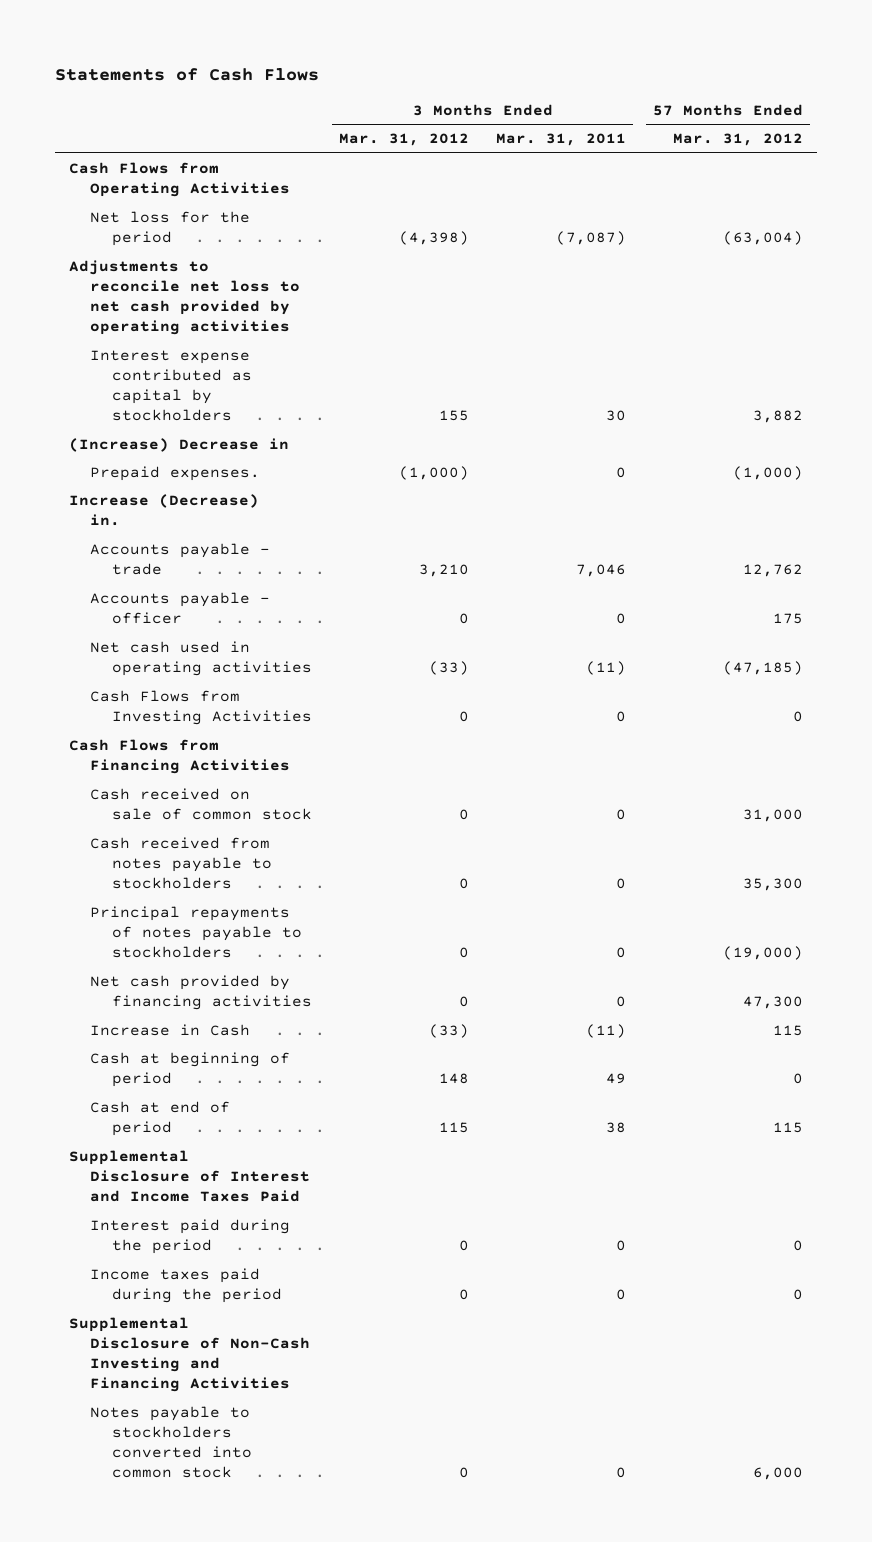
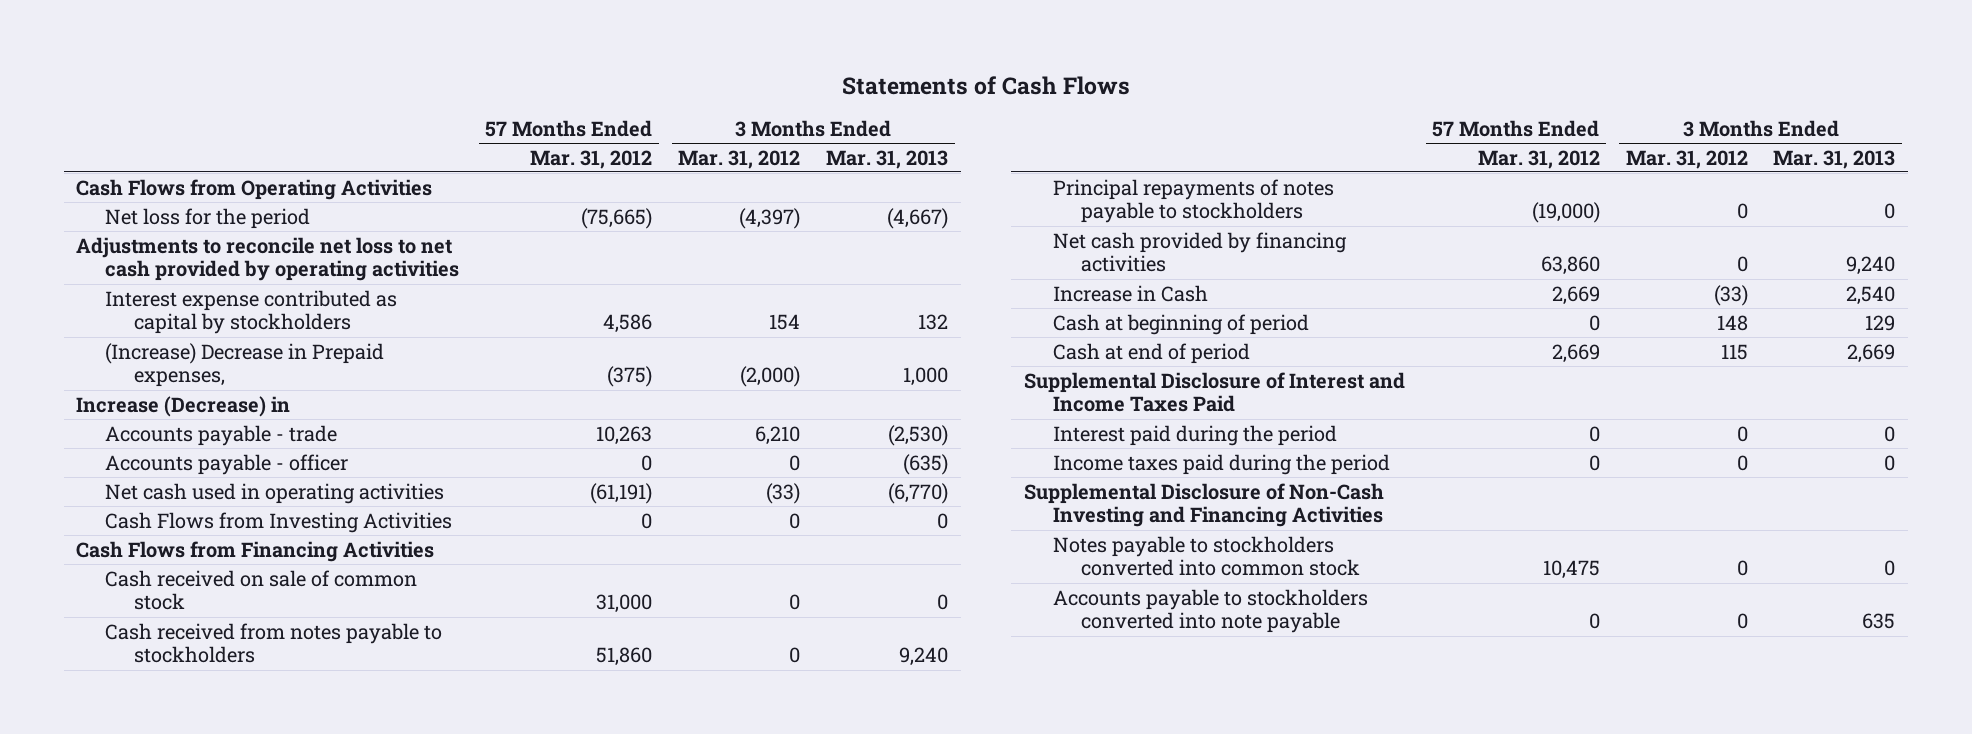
[496,133,627,147] Mar. 31, 2011 -> none
none -> [826,149,949,169] Mar. 31, 2013
[399,231,470,246] (4,398) -> [739,207,801,229] (4,397)
[723,231,804,246] (63,004) -> [581,207,653,229] (75,665)
[68,437,289,452] (Increase) Decrease in -> none
[439,410,470,422] 155 -> [769,314,801,331] 154
[753,410,804,424] 3,882 -> [603,314,653,334] 4,586
[90,465,261,481] Prepaid expenses. -> [105,342,385,388] (Increase) Decrease in Prepaid expenses,
[399,465,470,480] (1,000) -> [740,366,801,388] (2,000)
[733,465,804,480] (1,000) -> [607,366,653,388] (375)
[68,493,259,527] Increase (Decrease) in. -> [76,395,291,417] Increase (Decrease) in
[419,564,470,578] 3,210 -> [755,425,801,445] 6,210
[743,564,804,578] 12,762 -> [596,425,653,445] 10,263
[773,613,804,625] 175 -> [641,454,653,471] 0
[723,661,804,676] (47,185) -> [590,482,653,504] (61,191)
[743,878,804,892] 35,300 -> [596,647,653,667] 51,860
[743,996,804,1010] 47,300 -> [1540,256,1600,276] 63,860
[773,1024,804,1036] 115 -> [1551,285,1600,305] 2,669
[773,1122,804,1134] 115 -> [1551,343,1600,363] 2,669
[753,1467,804,1481] 6,000 -> [1542,560,1600,580] 10,475
none -> [1052,588,1368,634] Accounts payable to stockholders converted into note payable

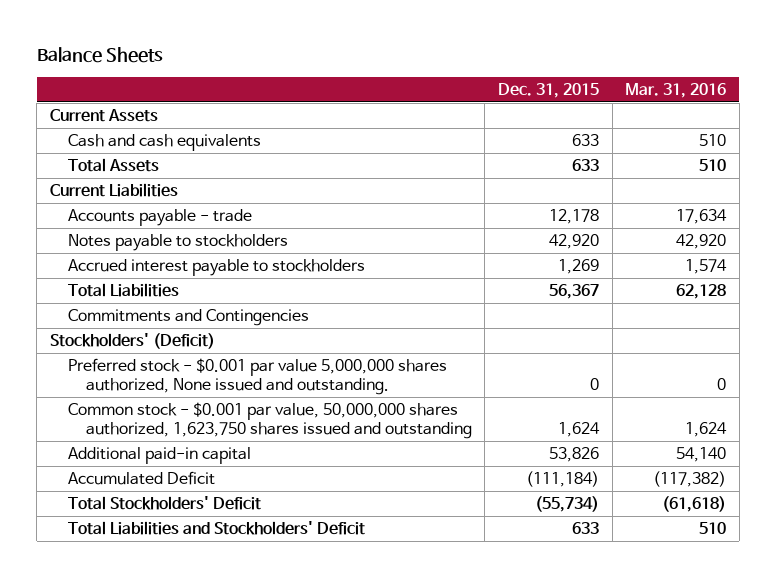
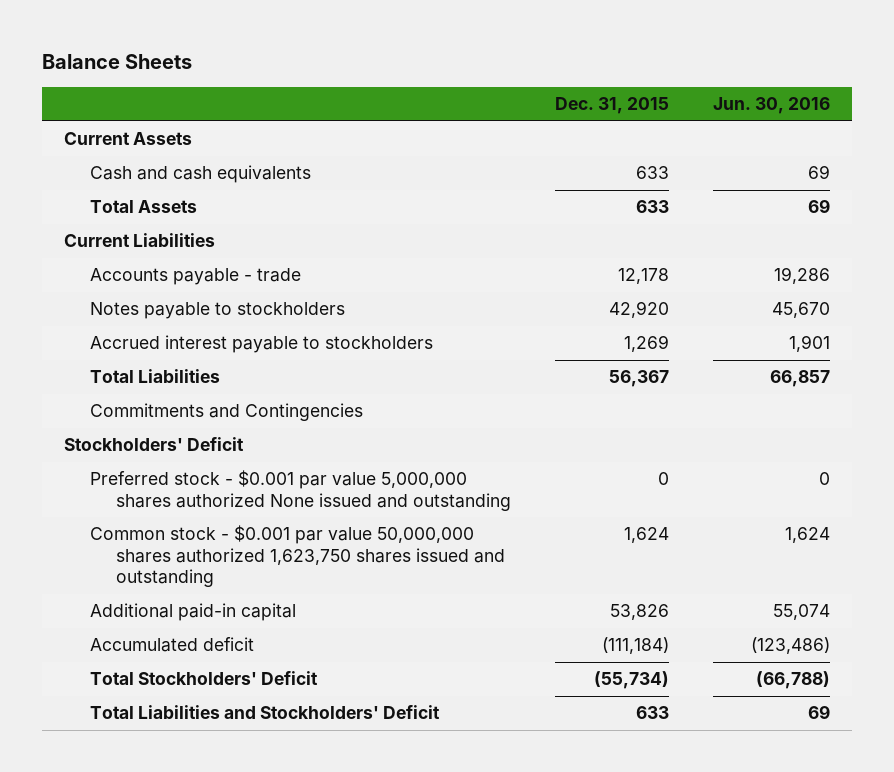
[625,82,727,98] Mar. 31, 2016 -> none
none -> [713,97,831,115] Jun. 30, 2016
[49,333,215,350] Stockholders' (Deficit) -> [63,437,244,452] Stockholders' Deficit
[67,358,447,396] Preferred stock - $0.001 par value 5,000,000 shares authorized, None issued and outstanding. -> [89,470,512,511] Preferred stock - $0.001 par value 5,000,000 shares authorized None issued and outstanding
[67,402,472,440] Common stock - $0.001 par value, 50,000,000 shares authorized, 1,623,750 shares issued and outstanding -> [89,525,506,588] Common stock - $0.001 par value 50,000,000 shares authorized 1,623,750 shares issued and outstanding
[67,471,215,486] Accumulated Deficit -> [89,637,254,653] Accumulated deficit

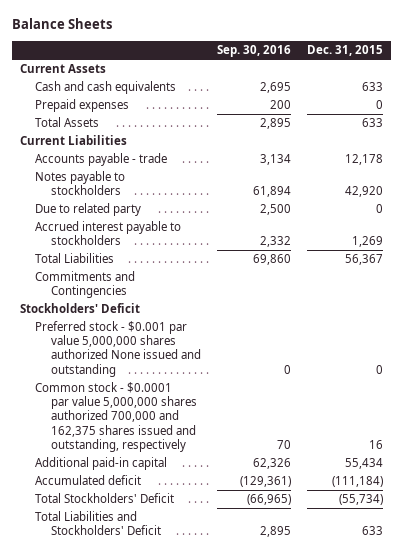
[713,97,831,115] Jun. 30, 2016 -> none
none -> [216,45,291,58] Sep. 30, 2016
none -> [35,99,130,113] Prepaid expenses
none -> [35,203,142,217] Due to related party
[89,525,506,588] Common stock - $0.001 par value 50,000,000 shares authorized 1,623,750 shares issued and outstanding -> [35,382,197,452] Common stock - $0.0001 par value 5,000,000 shares authorized 700,000 and 162,375 shares issued and outstanding, respectively
[624,527,670,544] 1,624 -> [368,439,383,449] 16
[610,604,670,621] 53,826 -> [344,458,383,470] 55,434

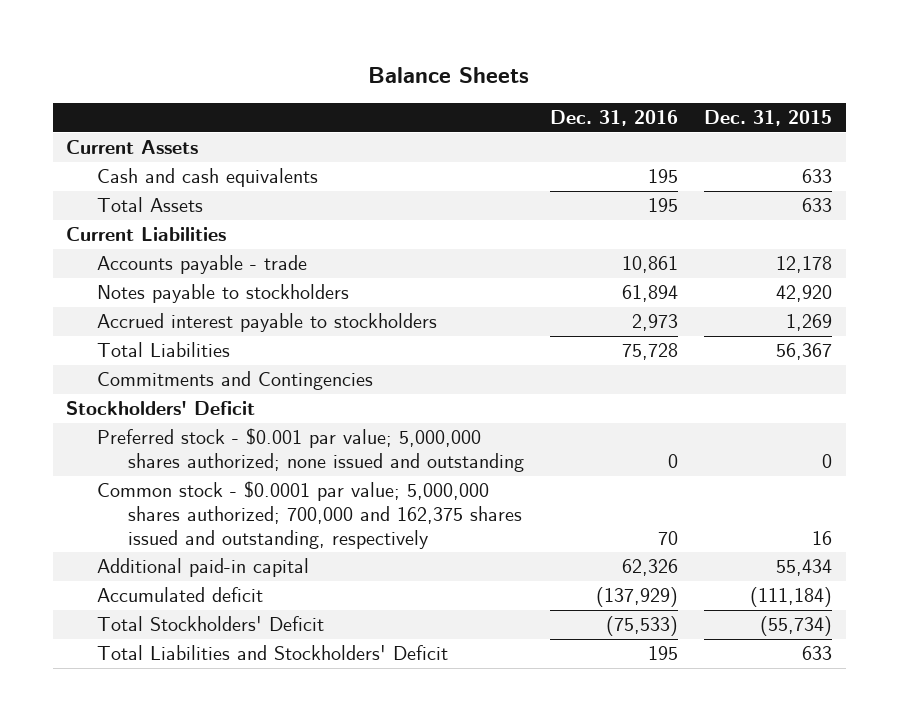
[216,45,291,58] Sep. 30, 2016 -> none
none -> [549,110,678,127] Dec. 31, 2016
[35,99,130,113] Prepaid expenses -> none
[35,203,142,217] Due to related party -> none
[35,321,201,377] Preferred stock - $0.001 par value 5,000,000 shares authorized None issued and outstanding -> [96,428,524,473] Preferred stock - $0.001 par value; 5,000,000 shares authorized; none issued and outstanding
[35,382,197,452] Common stock - $0.0001 par value 5,000,000 shares authorized 700,000 and 162,375 shares issued and outstanding, respectively -> [96,481,522,549] Common stock - $0.0001 par value; 5,000,000 shares authorized; 700,000 and 162,375 shares issued and outstanding, respectively

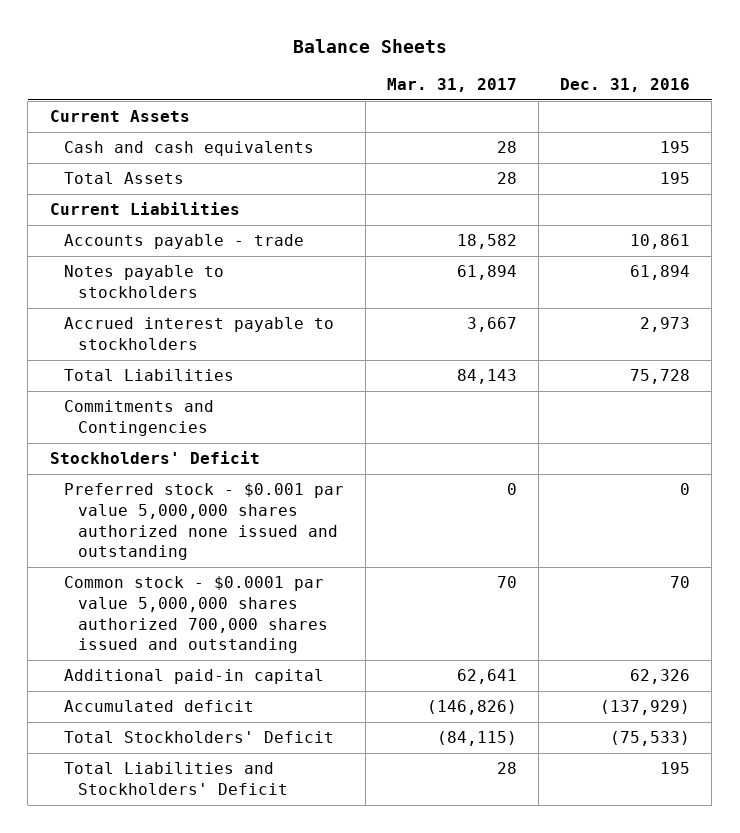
[704,110,833,127] Dec. 31, 2015 -> none
none -> [386,77,517,92] Mar. 31, 2017
[96,428,524,473] Preferred stock - $0.001 par value; 5,000,000 shares authorized; none issued and outstanding -> [63,483,344,561] Preferred stock - $0.001 par value 5,000,000 shares authorized none issued and outstanding
[96,481,522,549] Common stock - $0.0001 par value; 5,000,000 shares authorized; 700,000 and 162,375 shares issued and outstanding, respectively -> [63,576,328,654] Common stock - $0.0001 par value 5,000,000 shares authorized 700,000 shares issued and outstanding

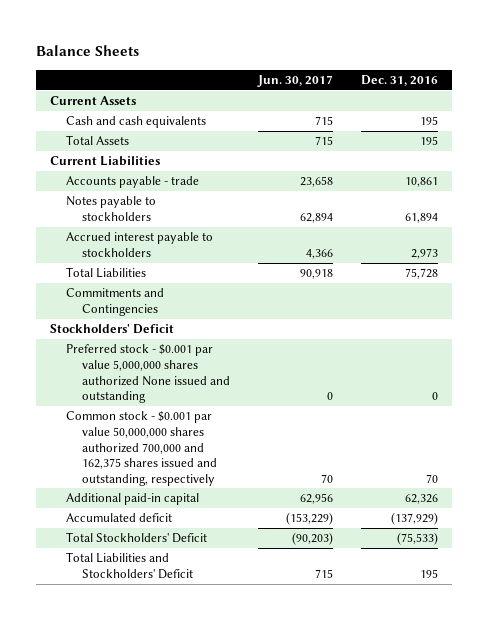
[386,77,517,92] Mar. 31, 2017 -> none
none -> [257,74,334,87] Jun. 30, 2017
[63,483,344,561] Preferred stock - $0.001 par value 5,000,000 shares authorized none issued and outstanding -> [66,344,231,404] Preferred stock - $0.001 par value 5,000,000 shares authorized None issued and outstanding
[63,576,328,654] Common stock - $0.0001 par value 5,000,000 shares authorized 700,000 shares issued and outstanding -> [66,411,218,486] Common stock - $0.001 par value 50,000,000 shares authorized 700,000 and 162,375 shares issued and outstanding, respectively

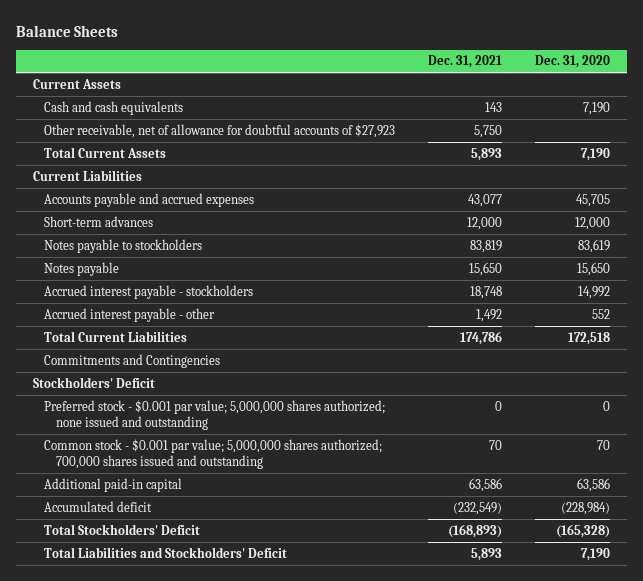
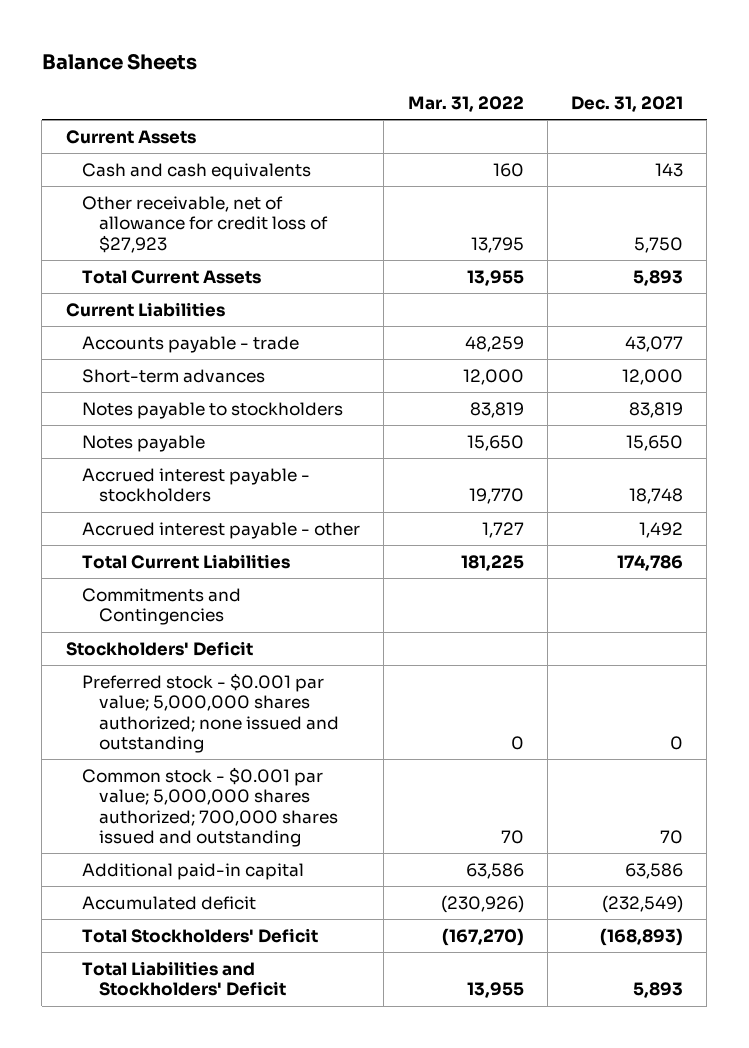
[535,55,611,69] Dec. 31, 2020 -> none
none -> [407,95,524,112] Mar. 31, 2022
[44,123,396,138] Other receivable, net of allowance for doubtful accounts of $27,923 -> [82,195,328,253] Other receivable, net of allowance for credit loss of $27,923
[44,192,255,207] Accounts payable and accrued expenses -> [82,335,300,353] Accounts payable - trade

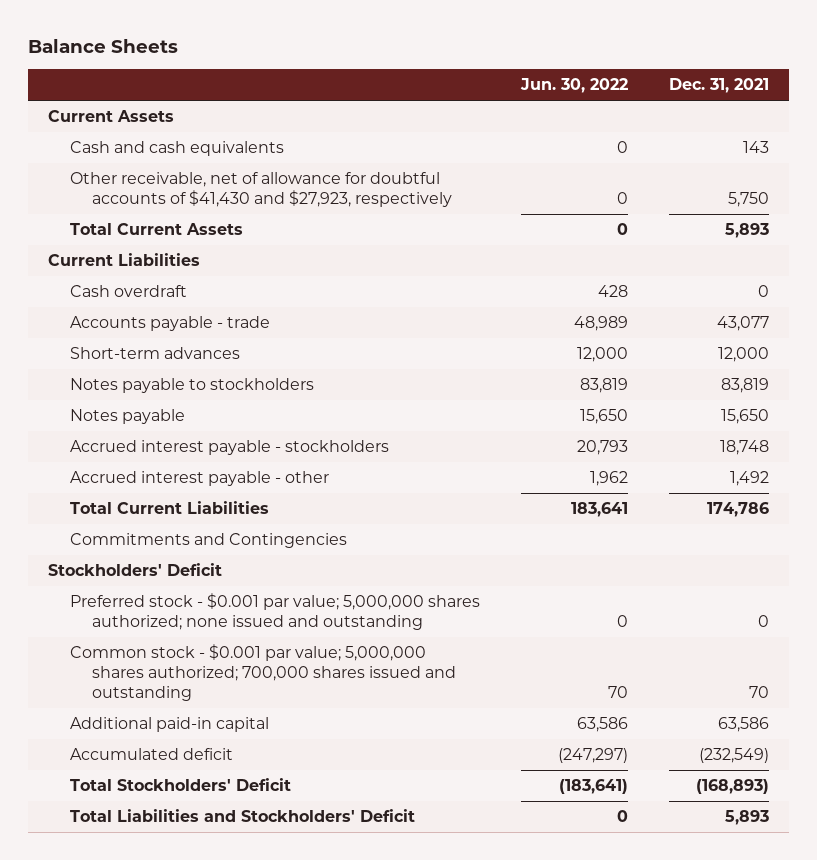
[407,95,524,112] Mar. 31, 2022 -> none
none -> [520,78,629,94] Jun. 30, 2022
[82,195,328,253] Other receivable, net of allowance for credit loss of $27,923 -> [70,172,453,208] Other receivable, net of allowance for doubtful accounts of $41,430 and $27,923, respectively
none -> [70,285,188,298] Cash overdraft

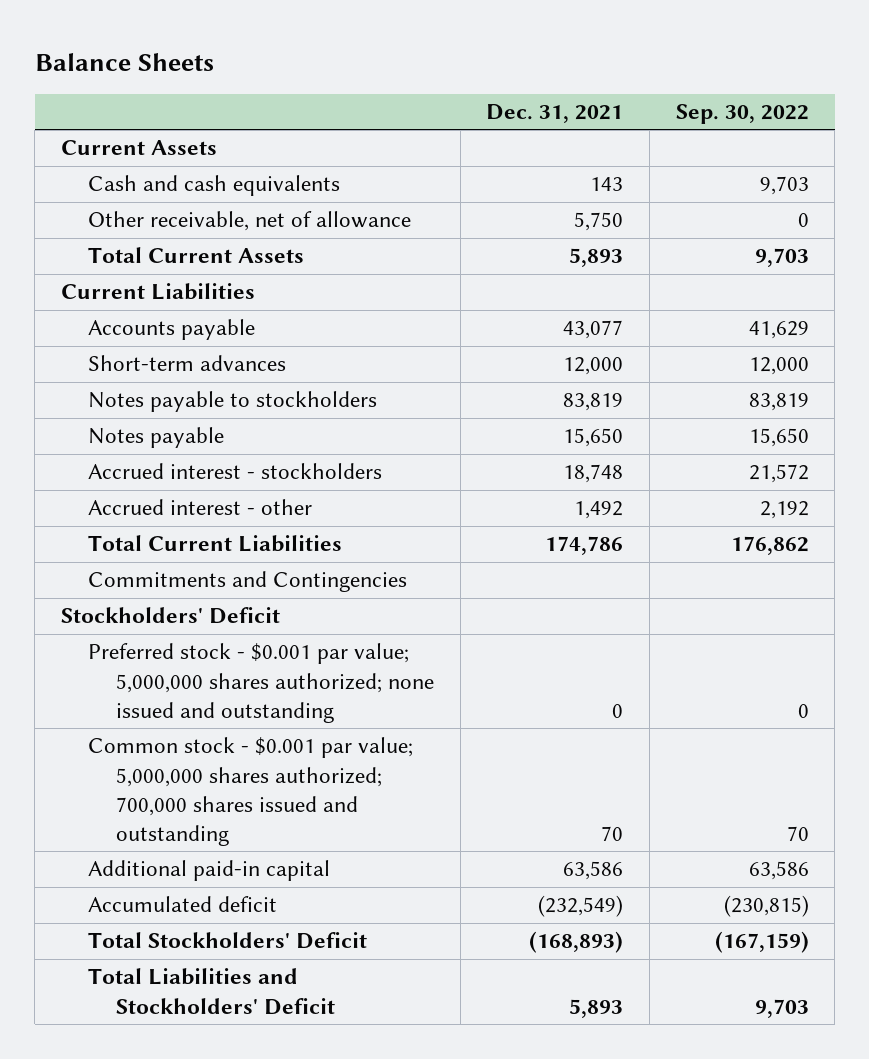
[520,78,629,94] Jun. 30, 2022 -> none
none -> [675,103,809,124] Sep. 30, 2022
[70,172,453,208] Other receivable, net of allowance for doubtful accounts of $41,430 and $27,923, respectively -> [88,211,412,232] Other receivable, net of allowance
[70,285,188,298] Cash overdraft -> none
[70,316,271,332] Accounts payable - trade -> [88,319,256,341] Accounts payable
[70,440,390,456] Accrued interest payable - stockholders -> [88,463,383,480] Accrued interest - stockholders
[70,471,330,487] Accrued interest payable - other -> [88,499,313,516] Accrued interest - other

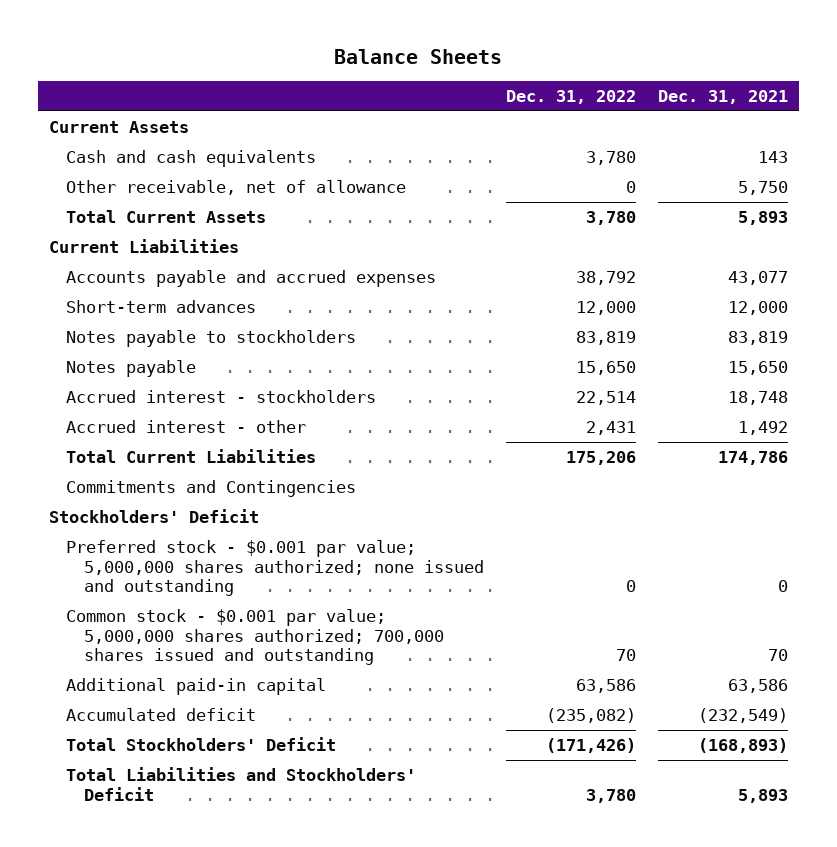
[675,103,809,124] Sep. 30, 2022 -> none
none -> [506,89,637,104] Dec. 31, 2022
[88,319,256,341] Accounts payable -> [66,270,437,288] Accounts payable and accrued expenses

